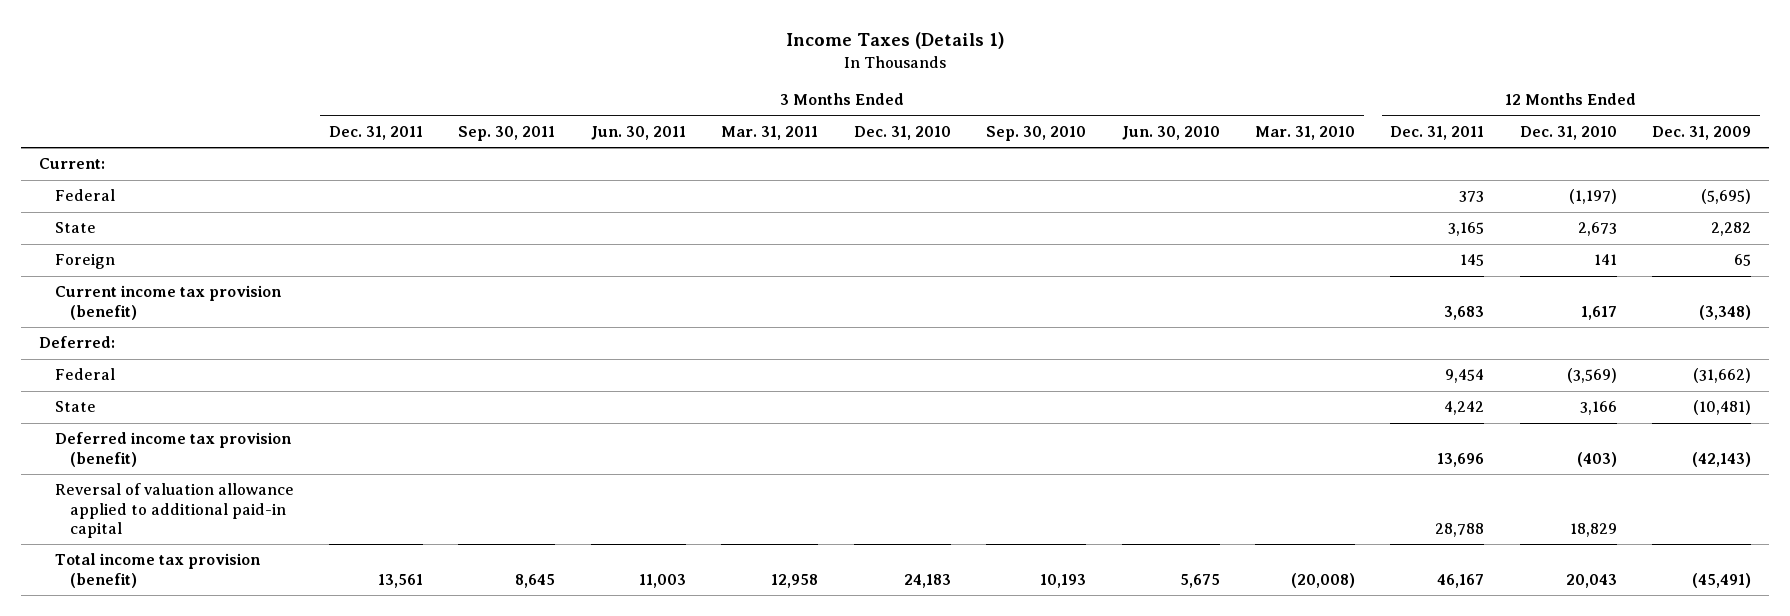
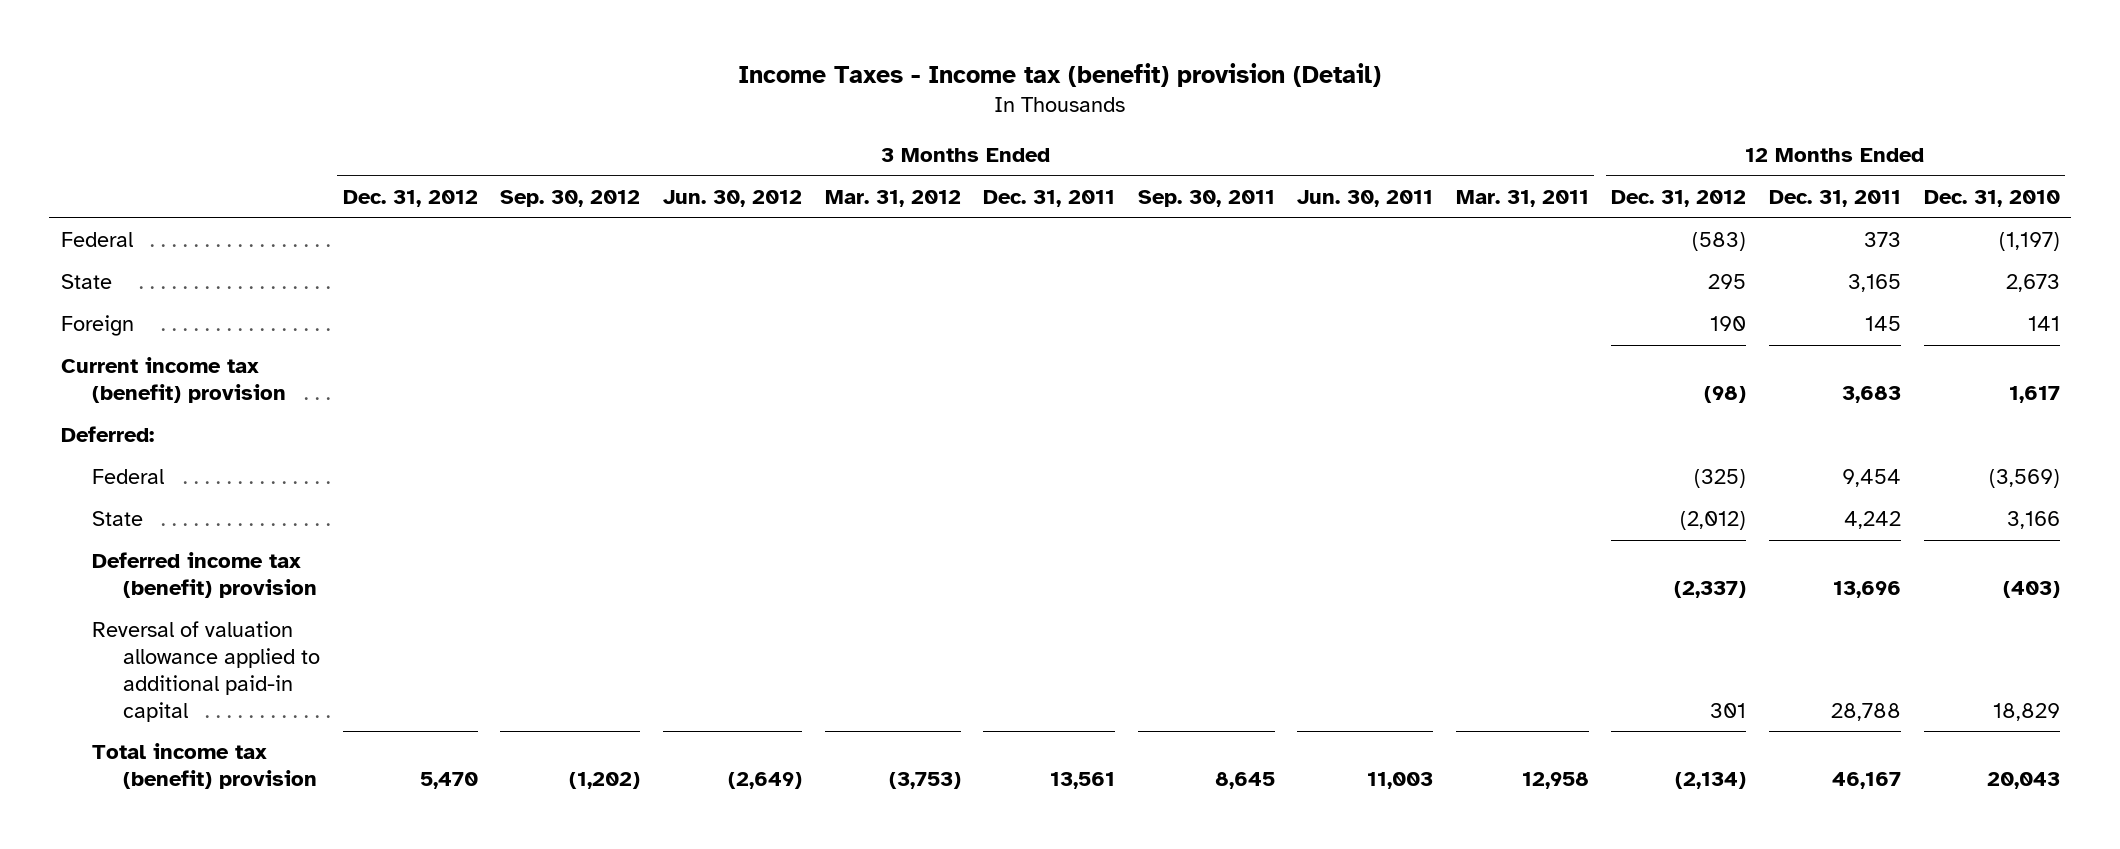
[786,32,1006,50] Income Taxes (Details 1) -> [738,62,1382,87] Income Taxes - Income tax (benefit) provision (Detail)
[853,125,951,140] Dec. 31, 2010 -> none
[986,125,1087,141] Sep. 30, 2010 -> none
[1121,125,1220,140] Jun. 30, 2010 -> none
[1254,125,1355,140] Mar. 31, 2010 -> none
[1652,125,1752,140] Dec. 31, 2009 -> none
none -> [342,190,478,208] Dec. 31, 2012
none -> [500,190,641,208] Sep. 30, 2012
none -> [662,190,802,208] Jun. 30, 2012
none -> [824,190,961,208] Mar. 31, 2012
none -> [1611,190,1747,208] Dec. 31, 2012
[38,158,105,170] Current: -> none
[54,285,282,320] Current income tax provision (benefit) -> [60,357,286,404] Current income tax (benefit) provision
[54,432,292,467] Deferred income tax provision (benefit) -> [91,552,318,599] Deferred income tax (benefit) provision
[54,553,261,588] Total income tax provision (benefit) -> [91,743,318,790] Total income tax (benefit) provision

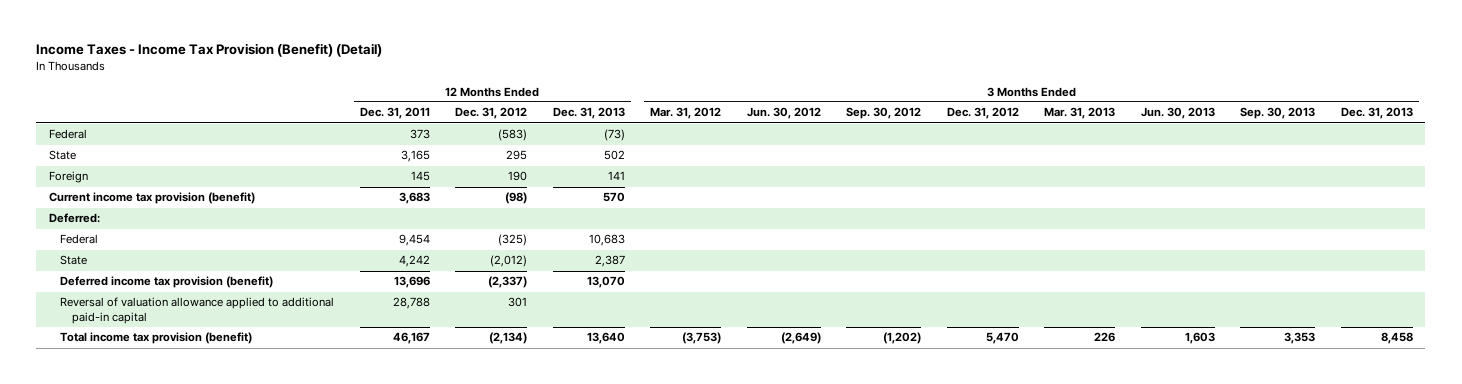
[738,62,1382,87] Income Taxes - Income tax (benefit) provision (Detail) -> [36,42,383,57] Income Taxes - Income Tax Provision (Benefit) (Detail)
[983,190,1116,208] Dec. 31, 2011 -> none
[1137,190,1275,208] Sep. 30, 2011 -> none
[1297,190,1434,208] Jun. 30, 2011 -> none
[1455,190,1589,208] Mar. 31, 2011 -> none
[1923,190,2060,208] Dec. 31, 2010 -> none
none -> [552,107,625,120] Dec. 31, 2013
none -> [1044,107,1116,120] Mar. 31, 2013
none -> [1140,107,1215,120] Jun. 30, 2013
none -> [1240,107,1316,120] Sep. 30, 2013
none -> [1340,107,1413,120] Dec. 31, 2013
[60,357,286,404] Current income tax (benefit) provision -> [48,192,255,205] Current income tax provision (benefit)
[91,552,318,599] Deferred income tax (benefit) provision -> [60,276,274,289] Deferred income tax provision (benefit)
[91,743,318,790] Total income tax (benefit) provision -> [60,332,253,345] Total income tax provision (benefit)

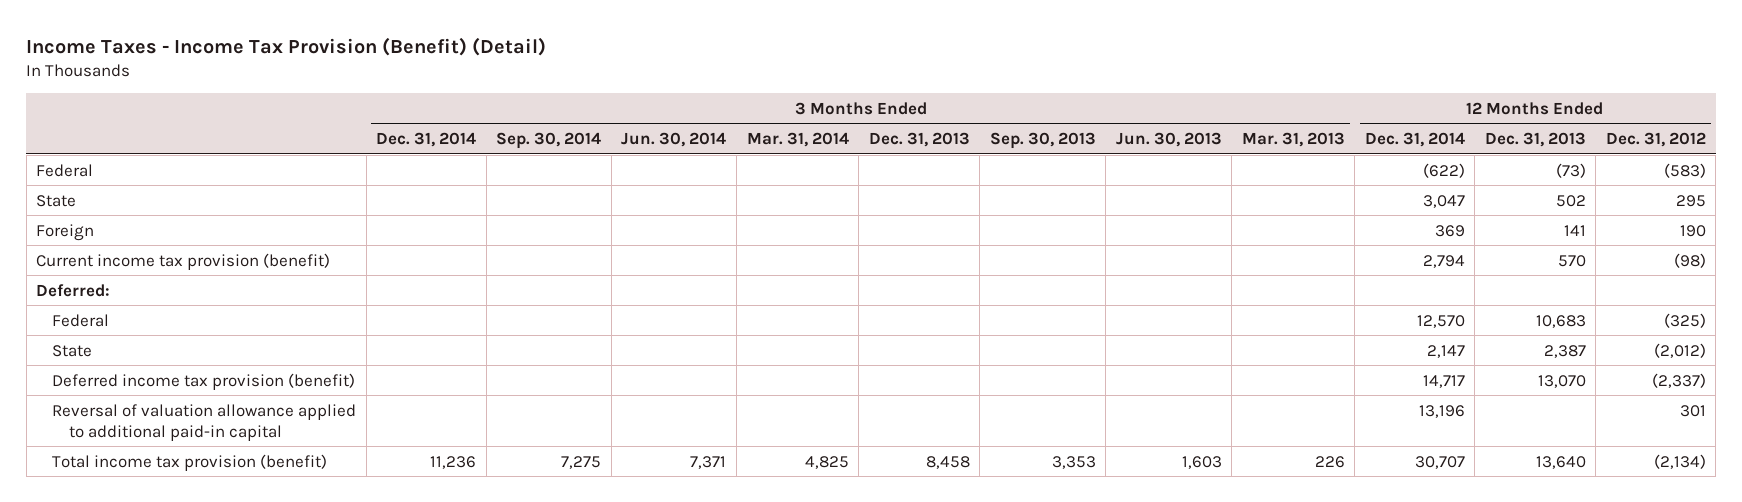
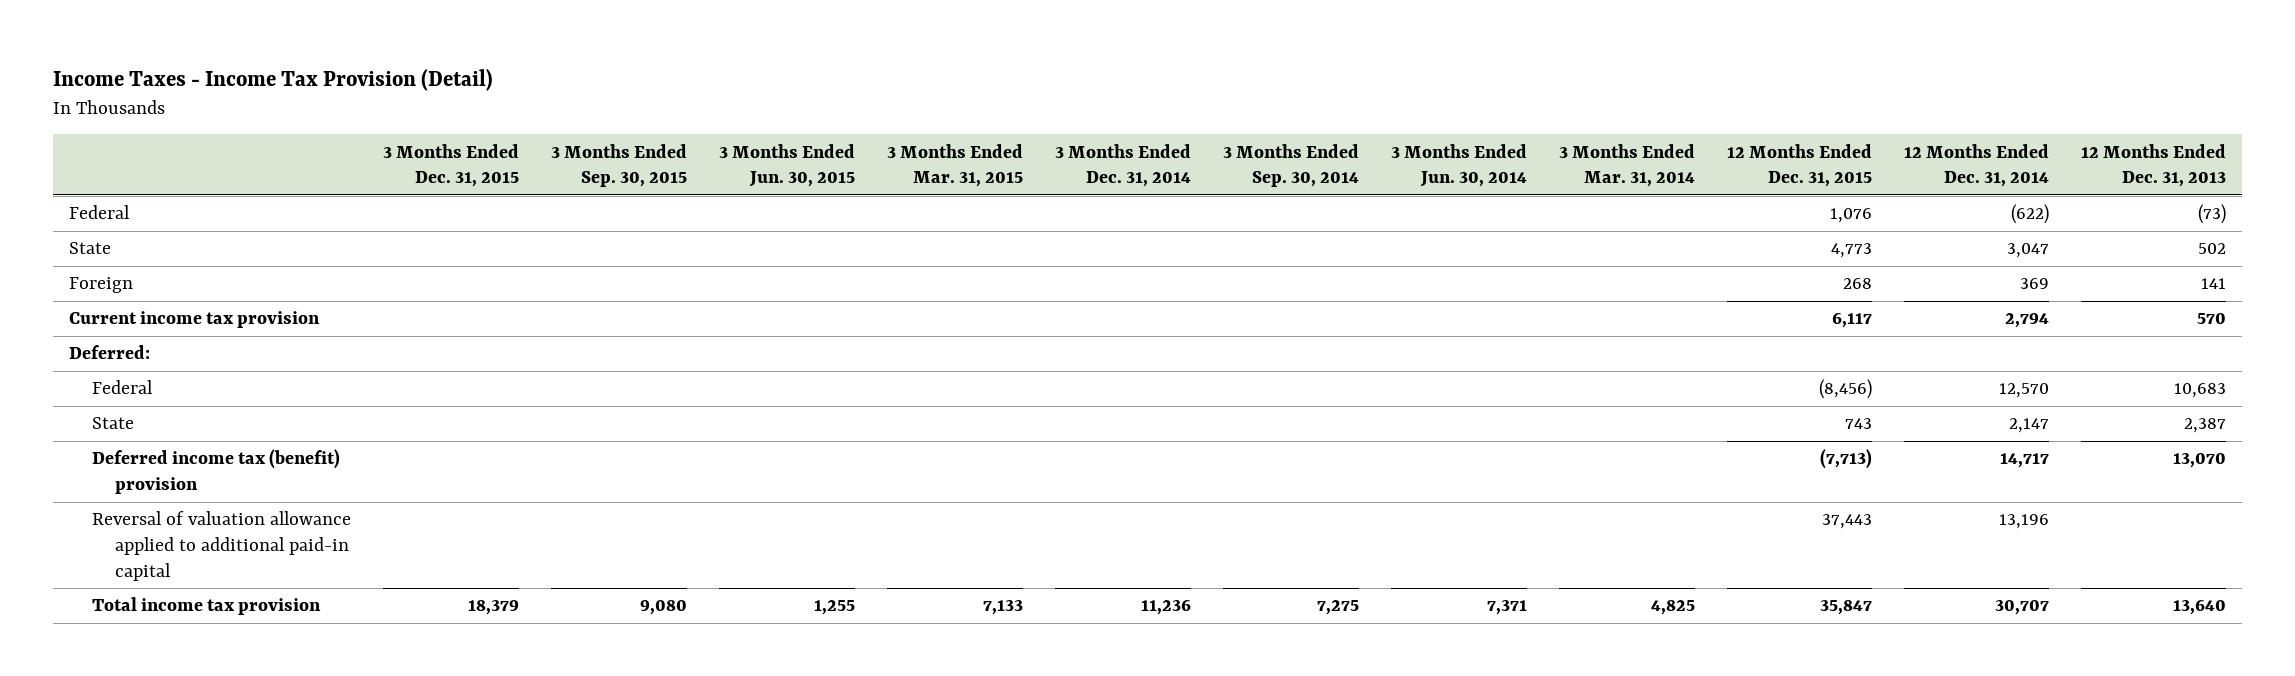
[26,36,547,56] Income Taxes - Income Tax Provision (Benefit) (Detail) -> [53,68,494,91] Income Taxes - Income Tax Provision (Detail)
[868,131,970,147] Dec. 31, 2013 -> none
[989,131,1096,149] Sep. 30, 2013 -> none
[1115,131,1222,147] Jun. 30, 2013 -> none
[1241,131,1345,147] Mar. 31, 2013 -> none
[1605,131,1706,147] Dec. 31, 2012 -> none
none -> [382,143,519,188] 3 Months Ended Dec. 31, 2015
none -> [550,143,687,188] 3 Months Ended Sep. 30, 2015
none -> [718,143,855,188] 3 Months Ended Jun. 30, 2015
none -> [886,143,1023,188] 3 Months Ended Mar. 31, 2015
none -> [1726,143,1872,188] 12 Months Ended Dec. 31, 2015
[36,252,331,270] Current income tax provision (benefit) -> [69,311,321,329] Current income tax provision
[52,372,356,390] Deferred income tax provision (benefit) -> [91,449,340,495] Deferred income tax (benefit) provision
[52,453,328,471] Total income tax provision (benefit) -> [91,597,321,616] Total income tax provision

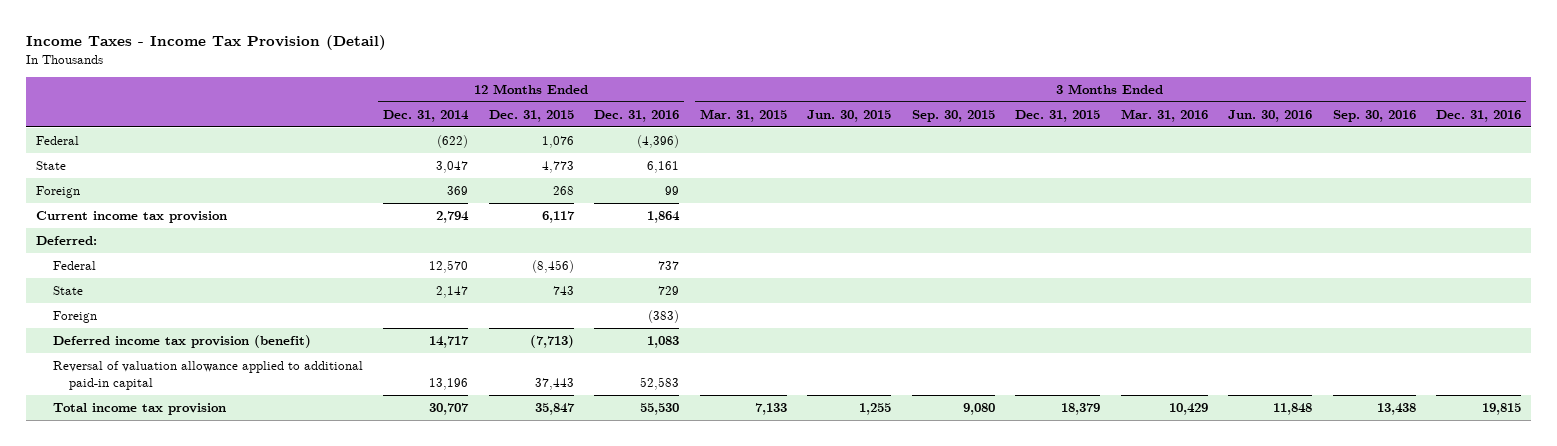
[1054,143,1191,188] 3 Months Ended Dec. 31, 2014 -> none
[1222,143,1359,188] 3 Months Ended Sep. 30, 2014 -> none
[1390,143,1527,188] 3 Months Ended Jun. 30, 2014 -> none
[1558,143,1695,188] 3 Months Ended Mar. 31, 2014 -> none
[2080,143,2226,188] 12 Months Ended Dec. 31, 2013 -> none
none -> [594,109,680,122] Dec. 31, 2016
none -> [1120,108,1208,122] Mar. 31, 2016
none -> [1228,109,1313,122] Jun. 30, 2016
none -> [1332,109,1416,122] Sep. 30, 2016
none -> [1436,109,1522,122] Dec. 31, 2016
none -> [52,311,97,324] Foreign
[91,449,340,495] Deferred income tax (benefit) provision -> [52,335,311,349] Deferred income tax provision (benefit)

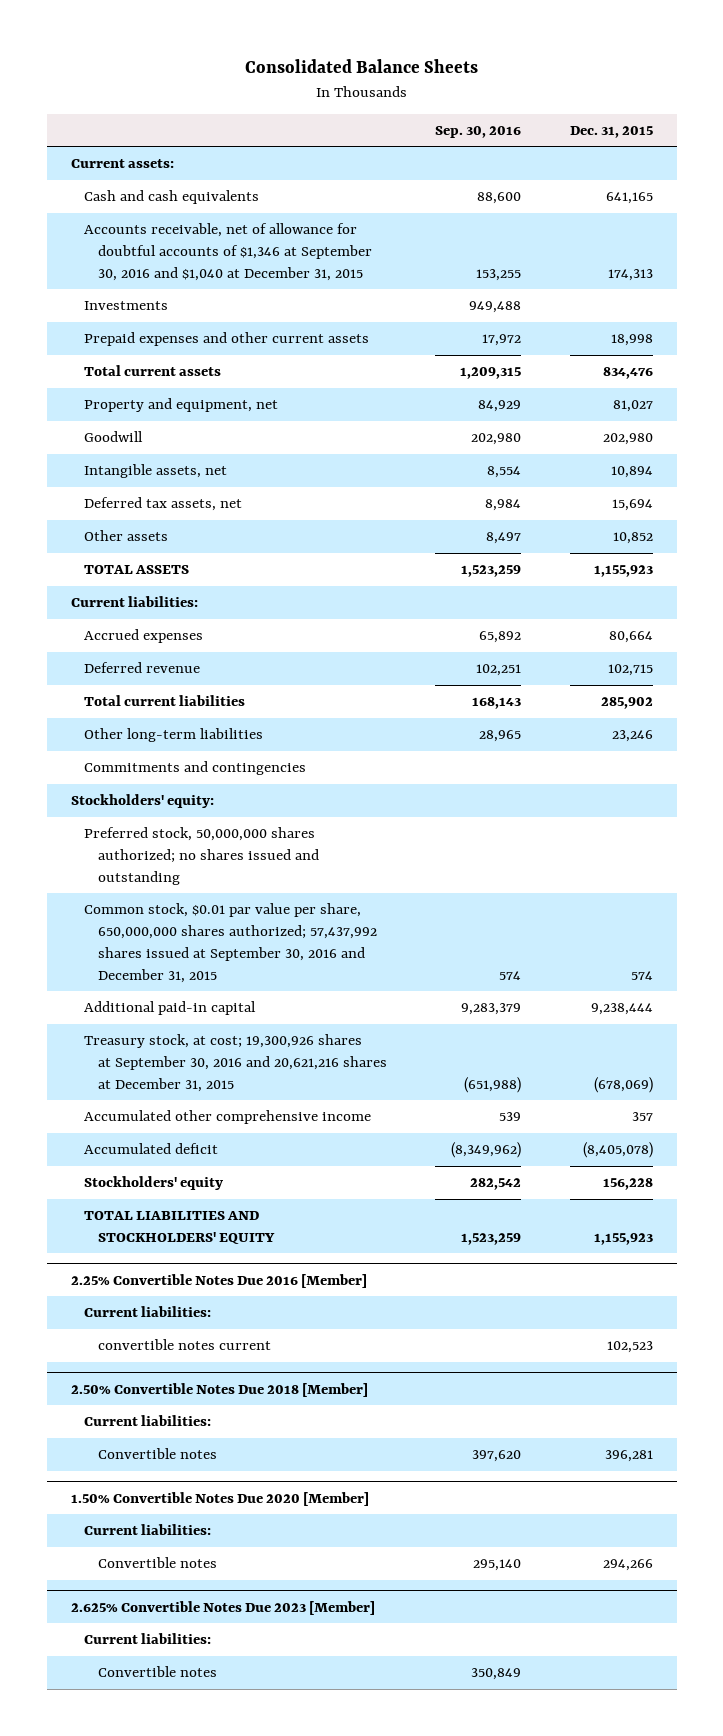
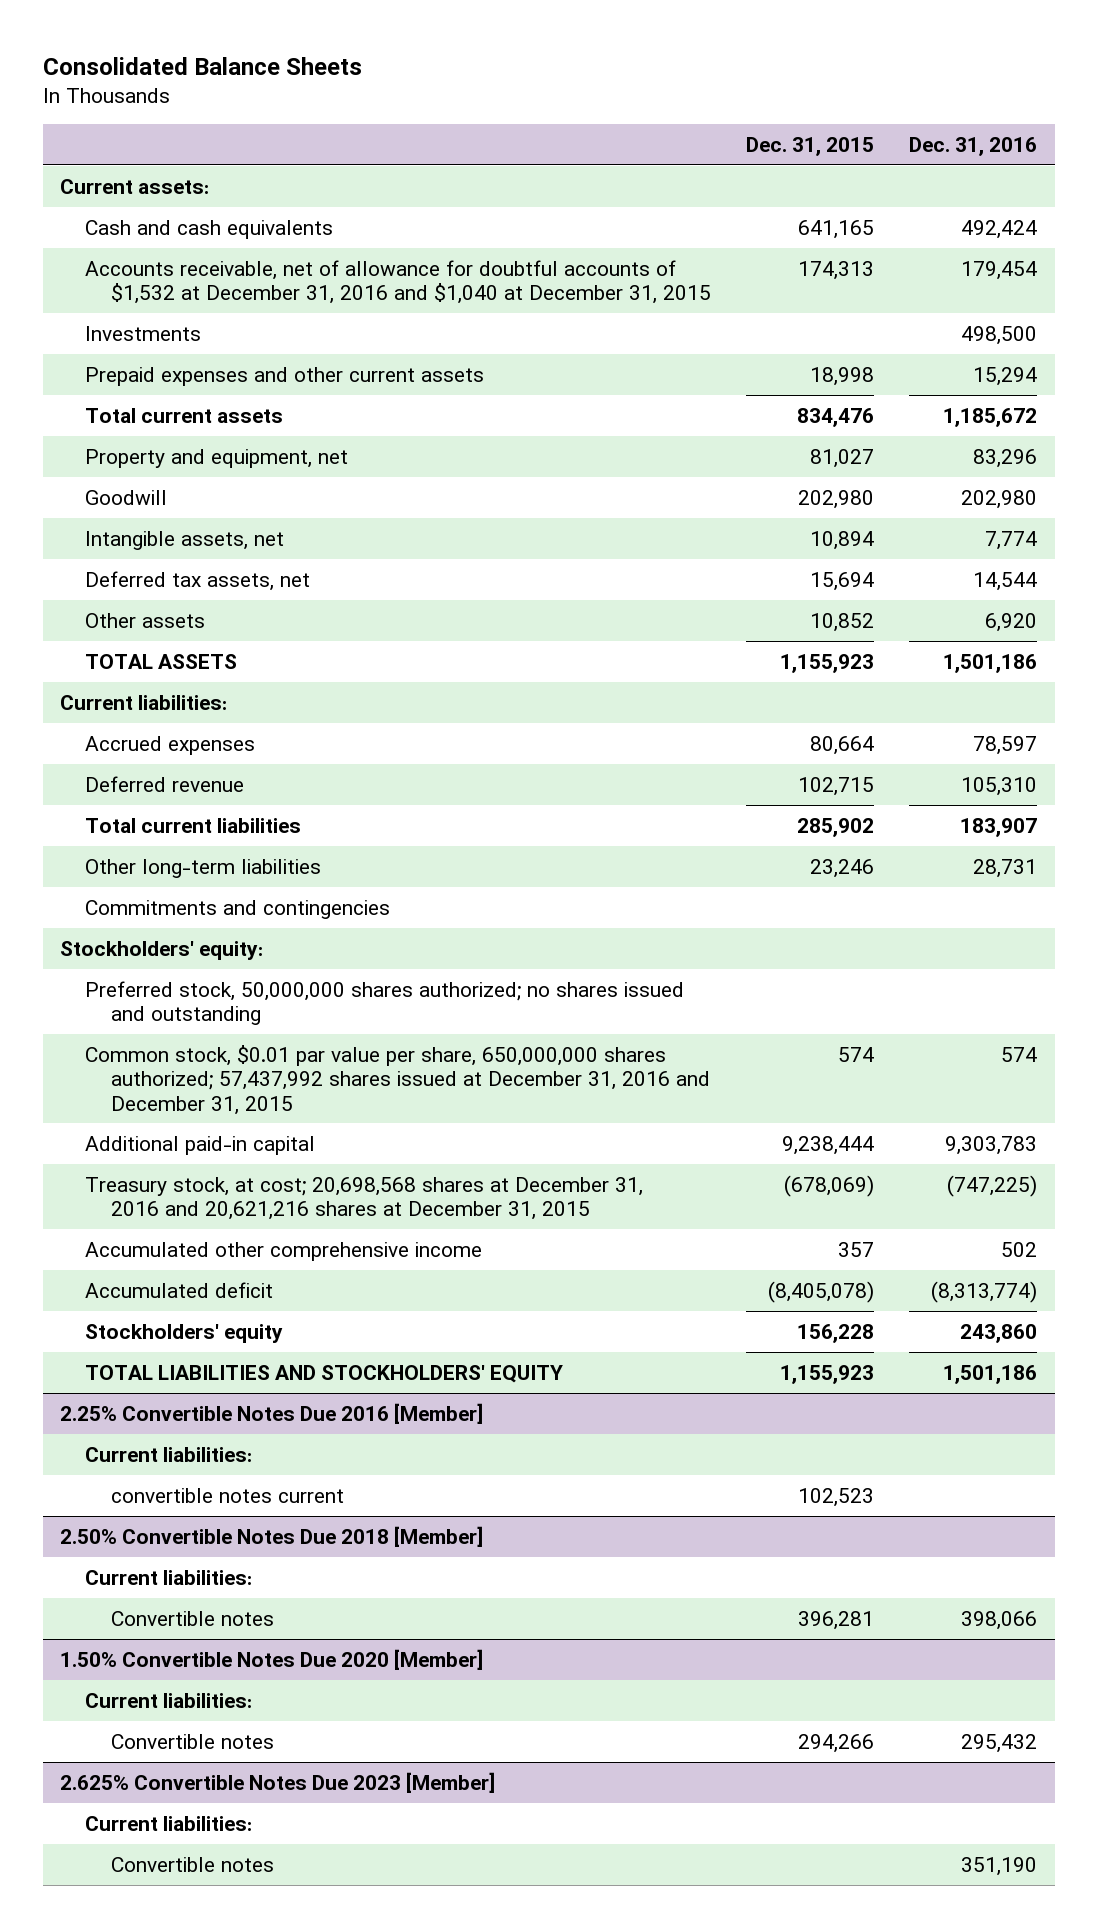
[435,125,522,138] Sep. 30, 2016 -> none
none -> [909,137,1038,157] Dec. 31, 2016
[84,223,373,281] Accounts receivable, net of allowance for doubtful accounts of $1,346 at September 30, 2016 and $1,040 at December 31, 2015 -> [85,259,711,305] Accounts receivable, net of allowance for doubtful accounts of $1,532 at December 31, 2016 and $1,040 at December 31, 2015
[84,903,378,983] Common stock, $0.01 par value per share, 650,000,000 shares authorized; 57,437,992 shares issued at September 30, 2016 and December 31, 2015 -> [85,1044,710,1115] Common stock, $0.01 par value per share, 650,000,000 shares authorized; 57,437,992 shares issued at December 31, 2016 and December 31, 2015
[84,1034,388,1092] Treasury stock, at cost; 19,300,926 shares at September 30, 2016 and 20,621,216 shares at December 31, 2015 -> [85,1176,644,1221] Treasury stock, at cost; 20,698,568 shares at December 31, 2016 and 20,621,216 shares at December 31, 2015

